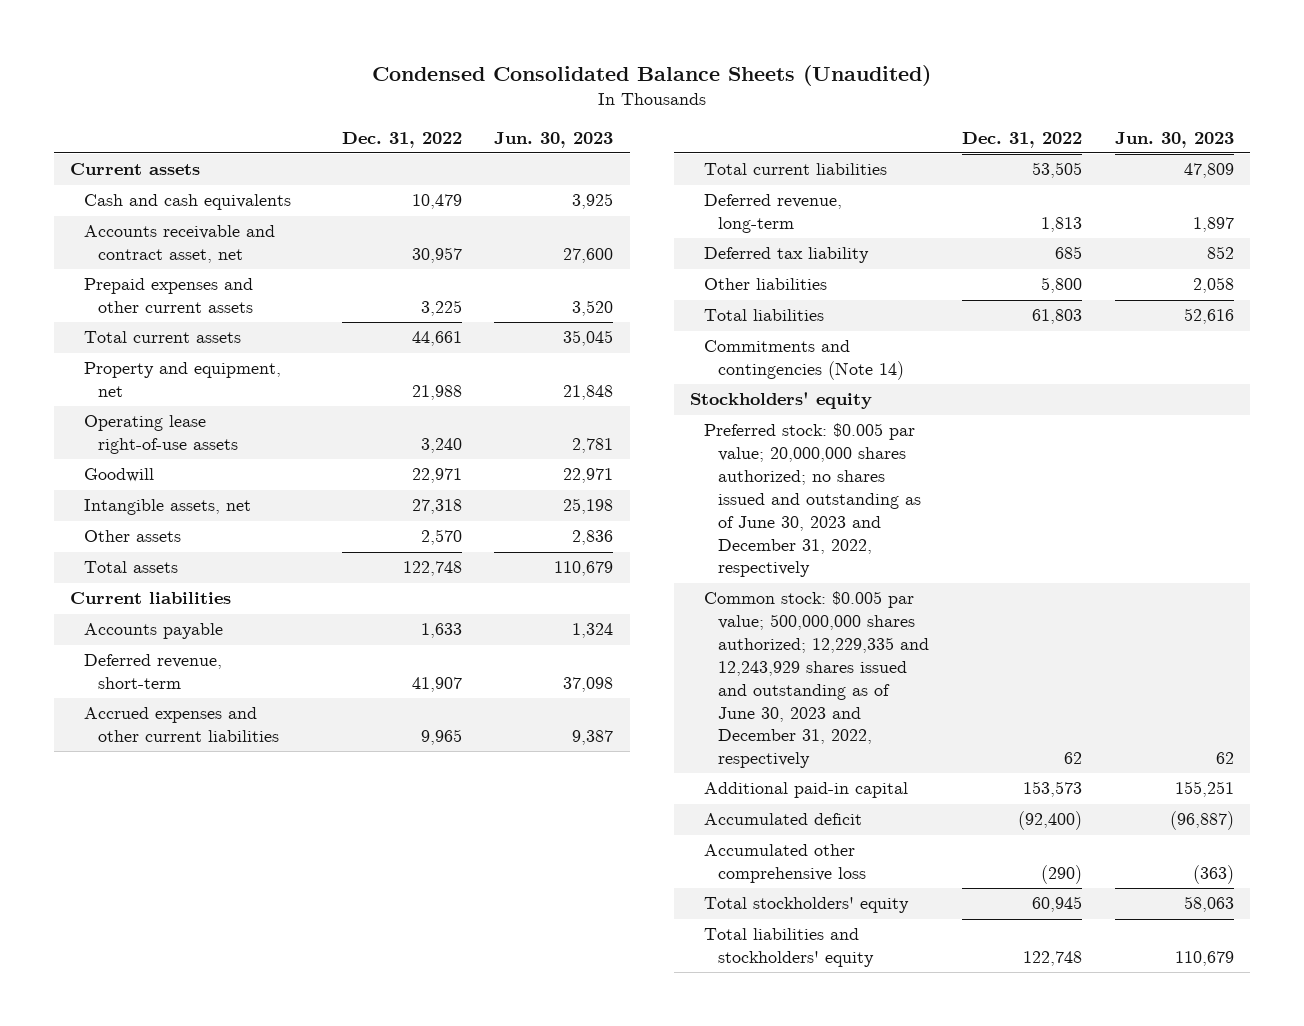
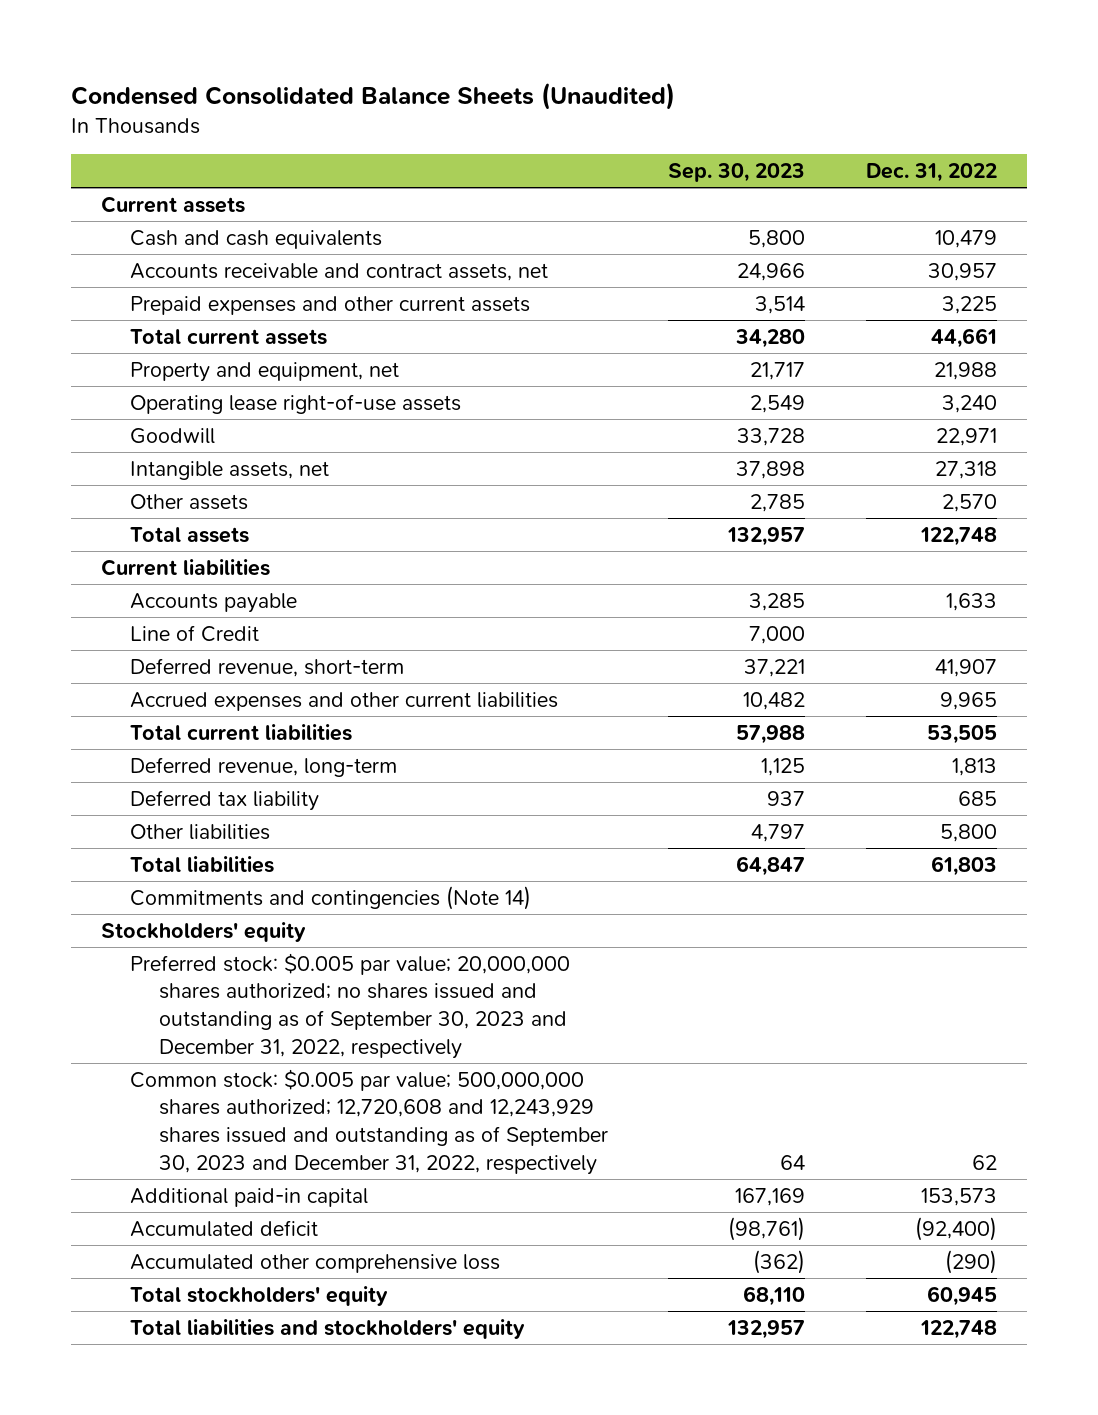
[494,131,614,148] Jun. 30, 2023 -> none
none -> [668,163,806,183] Sep. 30, 2023
[83,225,275,264] Accounts receivable and contract asset, net -> [129,262,548,281] Accounts receivable and contract assets, net
none -> [129,624,259,642] Line of Credit
[704,423,922,578] Preferred stock: $0.005 par value; 20,000,000 shares authorized; no shares issued and outstanding as of June 30, 2023 and December 31, 2022, respectively -> [129,952,570,1059] Preferred stock: $0.005 par value; 20,000,000 shares authorized; no shares issued and outstanding as of September 30, 2023 and December 31, 2022, respectively
[704,591,930,769] Common stock: $0.005 par value; 500,000,000 shares authorized; 12,229,335 and 12,243,929 shares issued and outstanding as of June 30, 2023 and December 31, 2022, respectively -> [129,1068,608,1175] Common stock: $0.005 par value; 500,000,000 shares authorized; 12,720,608 and 12,243,929 shares issued and outstanding as of September 30, 2023 and December 31, 2022, respectively

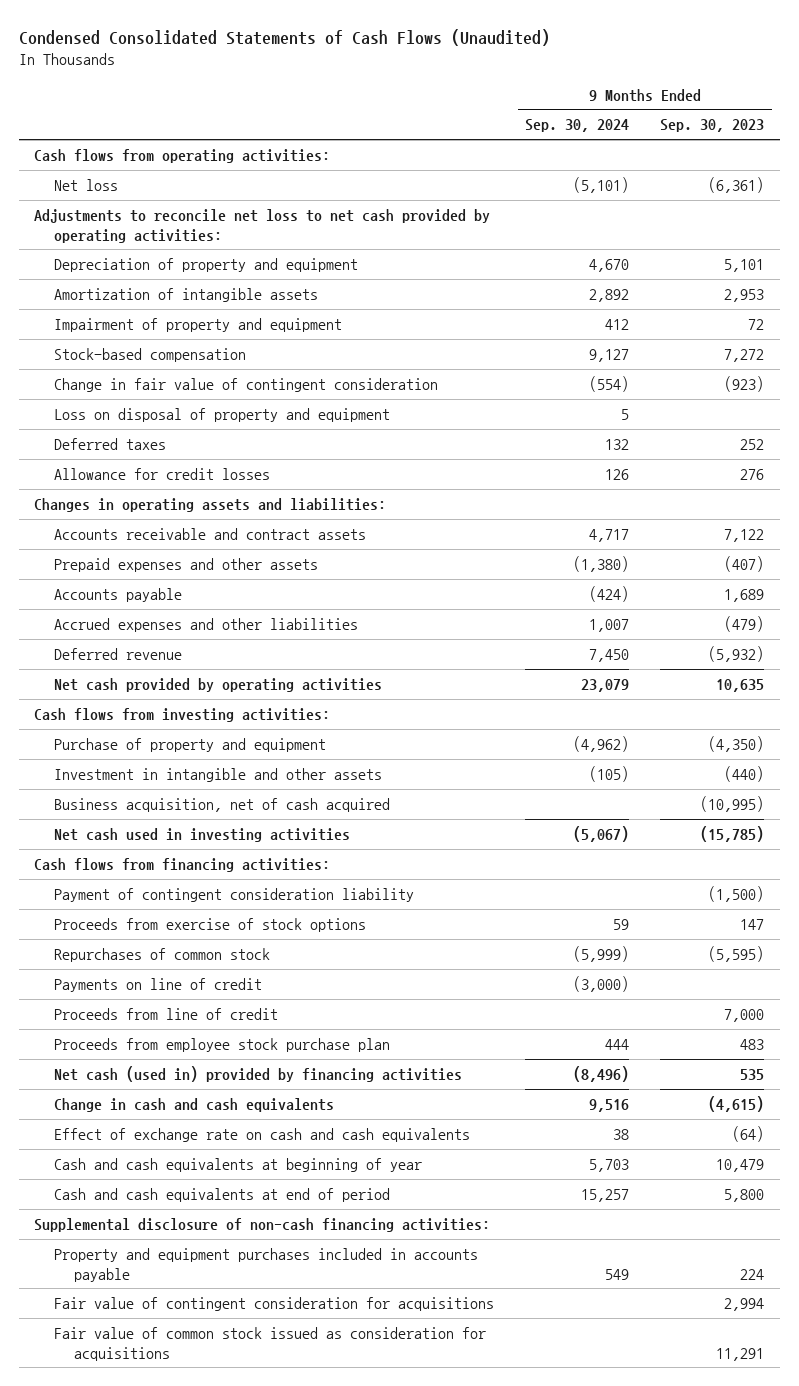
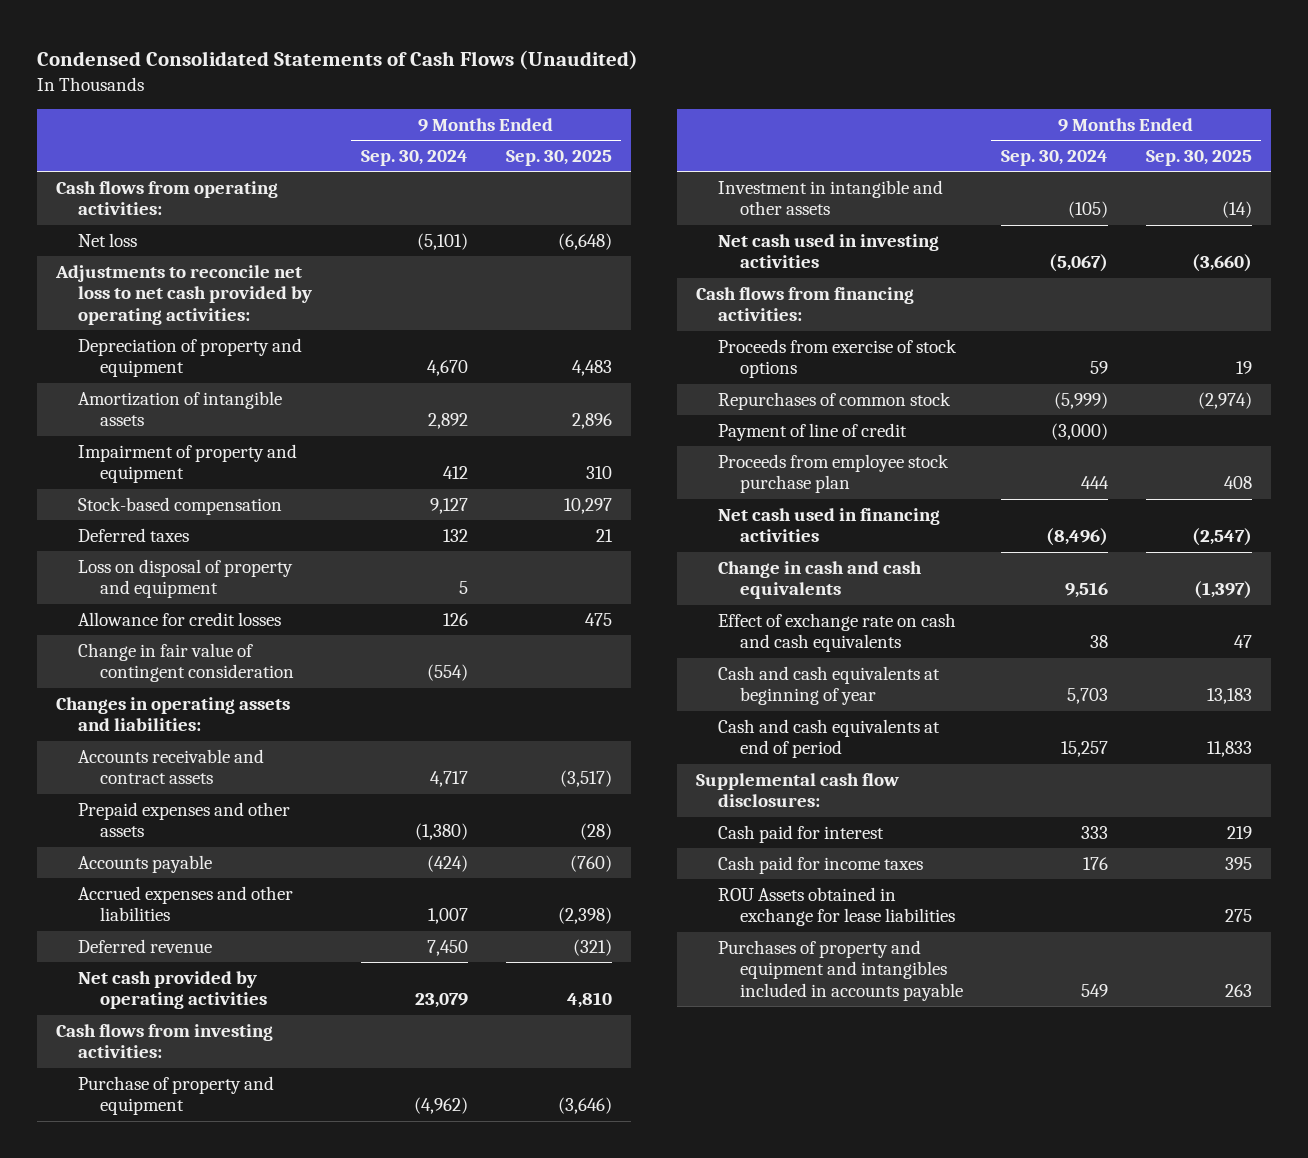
[660,119,765,133] Sep. 30, 2023 -> none
none -> [505,149,612,166] Sep. 30, 2025
[54,407,391,422] Loss on disposal of property and equipment -> [77,558,293,599] Loss on disposal of property and equipment
[54,377,439,392] Change in fair value of contingent consideration -> [77,642,294,683] Change in fair value of contingent consideration
[54,797,391,812] Business acquisition, net of cash acquired -> none
[54,887,415,902] Payment of contingent consideration liability -> none
[54,1007,279,1020] Proceeds from line of credit -> none
[54,977,263,992] Payments on line of credit -> [717,422,907,441] Payment of line of credit
[54,1065,463,1082] Net cash (used in) provided by financing activities -> [717,507,940,543] Net cash used in financing activities
[54,1296,495,1311] Fair value of contingent consideration for acquisitions -> none
[54,1326,487,1361] Fair value of common stock issued as consideration for acquisitions -> none
[34,1217,491,1232] Supplemental disclosure of non-cash financing activities: -> [695,772,899,808] Supplemental cash flow disclosures:
none -> [717,824,884,843] Cash paid for interest
none -> [717,855,923,874] Cash paid for income taxes
none -> [717,886,955,927] ROU Assets obtained in exchange for lease liabilities
[54,1247,479,1282] Property and equipment purchases included in accounts payable -> [717,939,963,1002] Purchases of property and equipment and intangibles included in accounts payable

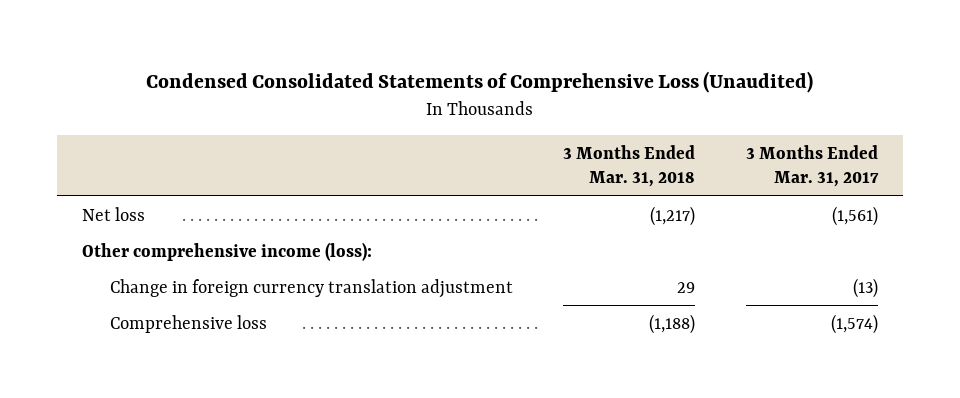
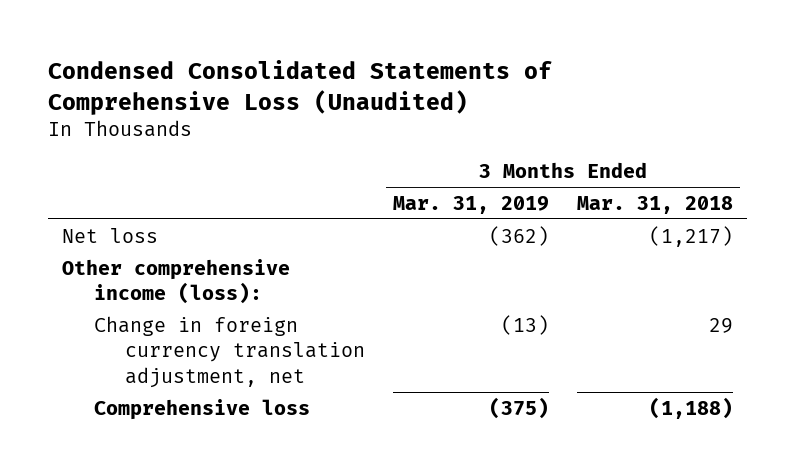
[745,144,879,188] 3 Months Ended Mar. 31, 2017 -> none
none -> [393,196,550,215] Mar. 31, 2019
[109,278,513,298] Change in foreign currency translation adjustment -> [93,315,366,388] Change in foreign currency translation adjustment, net

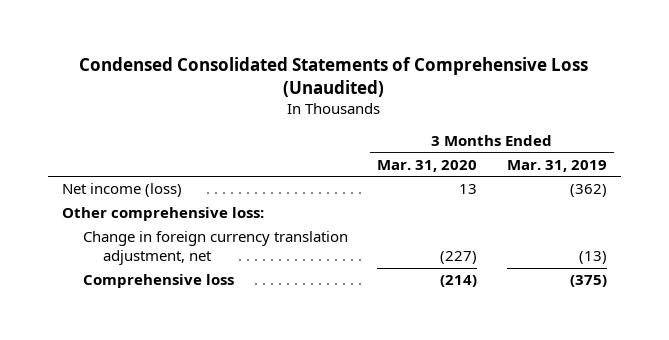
[576,196,733,215] Mar. 31, 2018 -> none
none -> [377,159,478,172] Mar. 31, 2020
[62,227,159,243] Net loss -> [62,183,183,198] Net income (loss)
[62,258,291,305] Other comprehensive income (loss): -> [62,207,265,222] Other comprehensive loss:

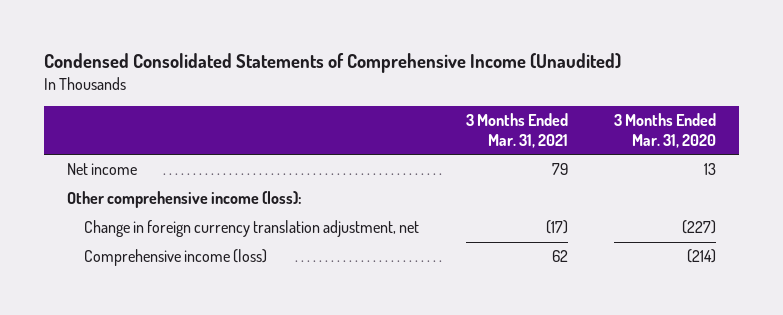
[79,56,589,97] Condensed Consolidated Statements of Comprehensive Loss (Unaudited) -> [43,53,621,74] Condensed Consolidated Statements of Comprehensive Income (Unaudited)
[506,159,607,172] Mar. 31, 2019 -> none
none -> [465,112,568,148] 3 Months Ended Mar. 31, 2021
[62,183,183,198] Net income (loss) -> [66,163,137,176] Net income
[62,207,265,222] Other comprehensive loss: -> [66,191,302,209] Other comprehensive income (loss):
[82,274,234,289] Comprehensive loss -> [84,249,268,267] Comprehensive income (loss)

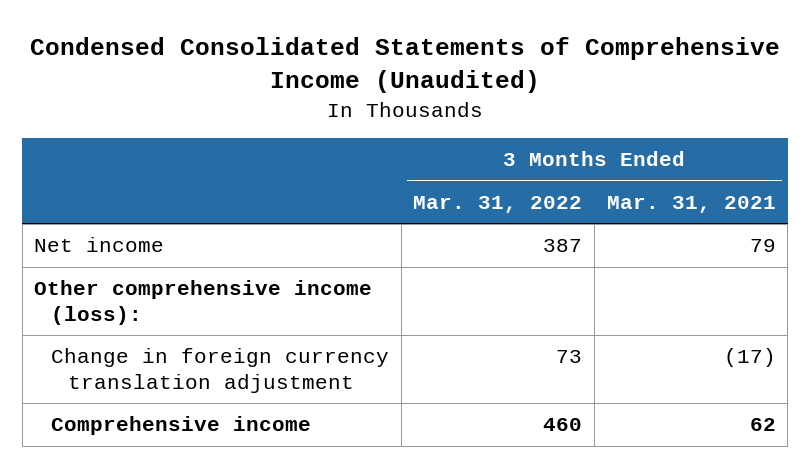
[614,112,717,148] 3 Months Ended Mar. 31, 2020 -> none
none -> [413,195,583,213] Mar. 31, 2022
[84,220,420,238] Change in foreign currency translation adjustment, net -> [51,348,390,393] Change in foreign currency translation adjustment
[84,249,268,267] Comprehensive income (loss) -> [51,416,312,436] Comprehensive income

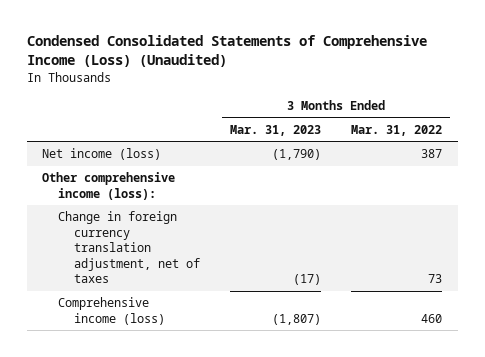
[29,37,780,94] Condensed Consolidated Statements of Comprehensive Income (Unaudited) -> [27,35,428,68] Condensed Consolidated Statements of Comprehensive Income (Loss) (Unaudited)
[606,195,776,213] Mar. 31, 2021 -> none
none -> [229,124,321,136] Mar. 31, 2023
[34,237,165,253] Net income -> [42,148,162,161] Net income (loss)
[51,348,390,393] Change in foreign currency translation adjustment -> [57,211,200,284] Change in foreign currency translation adjustment, net of taxes
[51,416,312,436] Comprehensive income -> [57,297,165,325] Comprehensive income (loss)

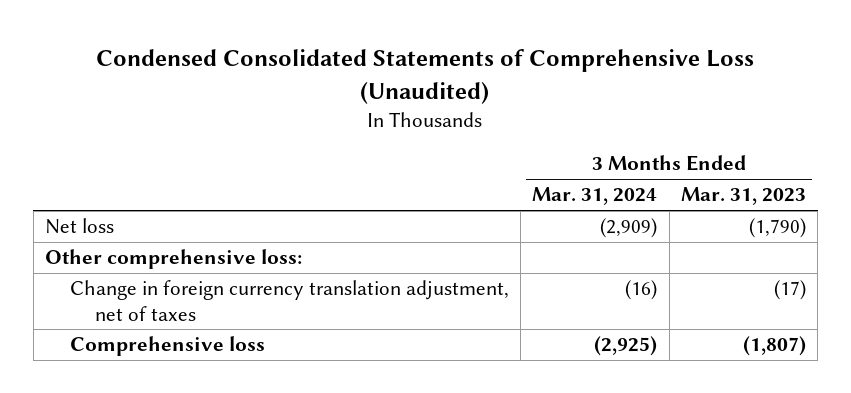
[27,35,428,68] Condensed Consolidated Statements of Comprehensive Income (Loss) (Unaudited) -> [96,48,755,104] Condensed Consolidated Statements of Comprehensive Loss (Unaudited)
[351,124,443,136] Mar. 31, 2022 -> none
none -> [532,187,658,206] Mar. 31, 2024
[42,148,162,161] Net income (loss) -> [44,218,114,235] Net loss
[42,172,176,200] Other comprehensive income (loss): -> [44,249,302,270] Other comprehensive loss:
[57,297,165,325] Comprehensive income (loss) -> [69,336,265,357] Comprehensive loss

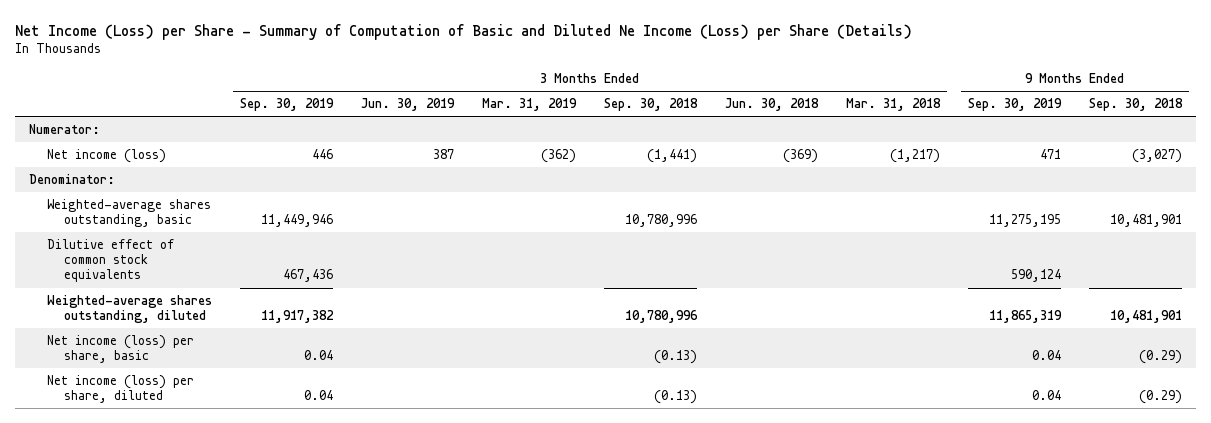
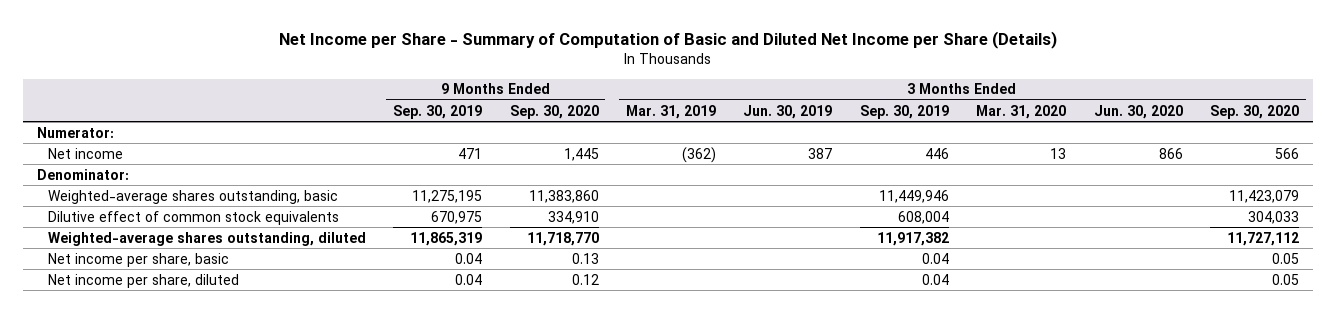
[15,23,913,40] Net Income (Loss) per Share - Summary of Computation of Basic and Diluted Ne Income (Loss) per Share (Details) -> [278,31,1057,50] Net Income per Share - Summary of Computation of Basic and Diluted Net Income per Share (Details)
[603,98,698,112] Sep. 30, 2018 -> none
[724,98,819,112] Jun. 30, 2018 -> none
[845,98,941,112] Mar. 31, 2018 -> none
[1088,98,1183,112] Sep. 30, 2018 -> none
none -> [509,104,599,119] Sep. 30, 2020
none -> [976,104,1067,119] Mar. 31, 2020
none -> [1093,104,1183,119] Jun. 30, 2020
none -> [1210,104,1300,119] Sep. 30, 2020
[46,149,166,164] Net income (loss) -> [47,147,123,159] Net income
[282,269,333,283] 467,436 -> [897,210,949,224] 608,004
[1010,269,1061,283] 590,124 -> [431,210,483,224] 670,975
[46,335,194,364] Net income (loss) per share, basic -> [47,252,229,267] Net income per share, basic
[46,375,194,404] Net income (loss) per share, diluted -> [47,273,239,288] Net income per share, diluted

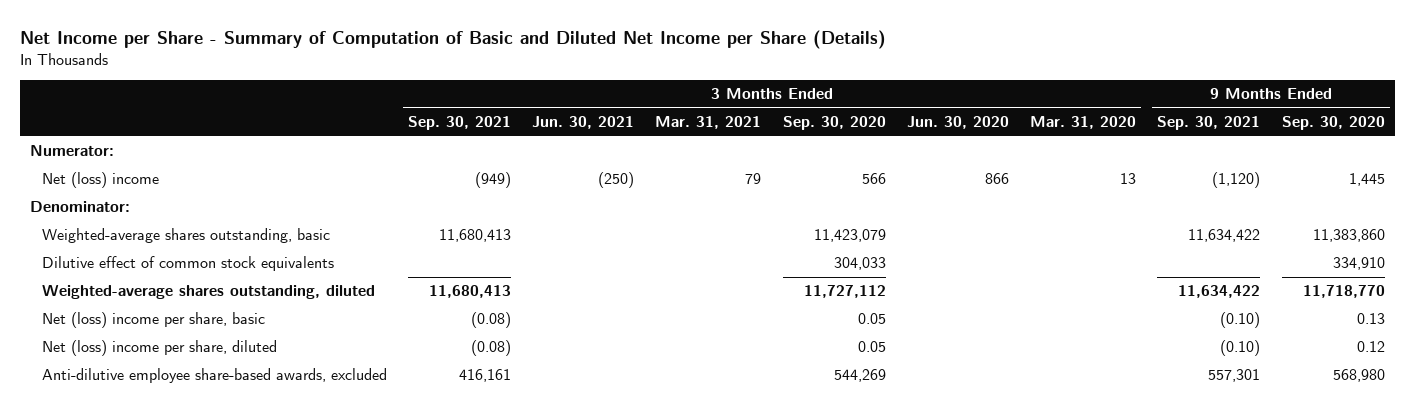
[393,104,483,119] Sep. 30, 2019 -> none
[625,104,716,119] Mar. 31, 2019 -> none
[743,104,833,119] Jun. 30, 2019 -> none
[859,104,949,119] Sep. 30, 2019 -> none
none -> [407,116,511,131] Sep. 30, 2021
none -> [532,116,635,130] Jun. 30, 2021
none -> [655,116,762,130] Mar. 31, 2021
none -> [1157,116,1261,131] Sep. 30, 2021
[47,147,123,159] Net income -> [41,172,159,189] Net (loss) income
[47,252,229,267] Net income per share, basic -> [41,312,265,329] Net (loss) income per share, basic
[47,273,239,288] Net income per share, diluted -> [41,340,277,357] Net (loss) income per share, diluted
none -> [41,368,387,384] Anti-dilutive employee share-based awards, excluded

